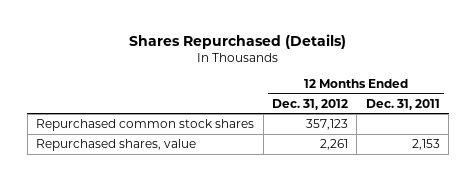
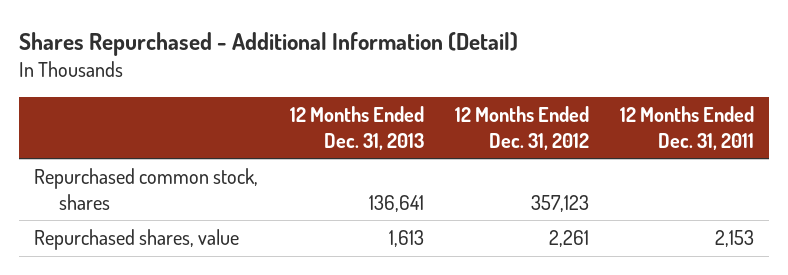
[129,33,347,49] Shares Repurchased (Details) -> [18,32,518,57] Shares Repurchased - Additional Information (Detail)
none -> [289,106,424,150] 12 Months Ended Dec. 31, 2013
[36,119,255,132] Repurchased common stock shares -> [34,168,259,210] Repurchased common stock, shares

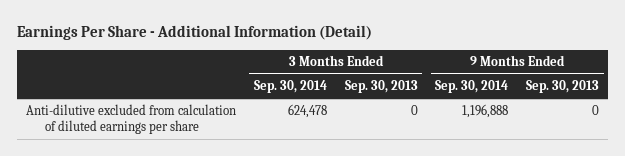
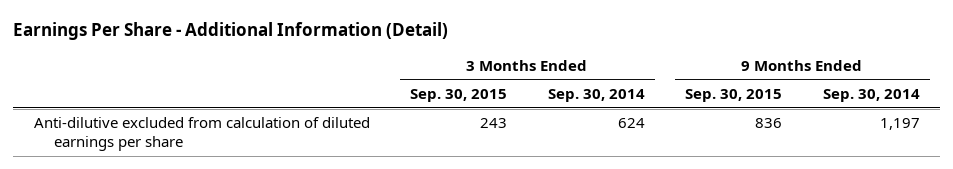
[344,80,418,94] Sep. 30, 2013 -> none
[526,80,600,94] Sep. 30, 2013 -> none
none -> [410,88,508,102] Sep. 30, 2015
none -> [685,88,783,102] Sep. 30, 2015
[287,104,327,119] 624,478 -> [617,118,645,129] 624
[462,104,509,119] 1,196,888 -> [879,118,920,131] 1,197

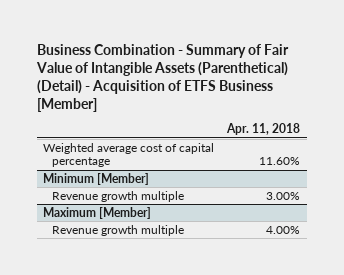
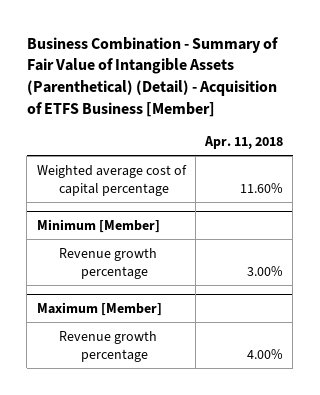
[51,190,184,202] Revenue growth multiple -> [58,247,157,279] Revenue growth percentage
[51,224,184,236] Revenue growth multiple -> [58,330,157,362] Revenue growth percentage

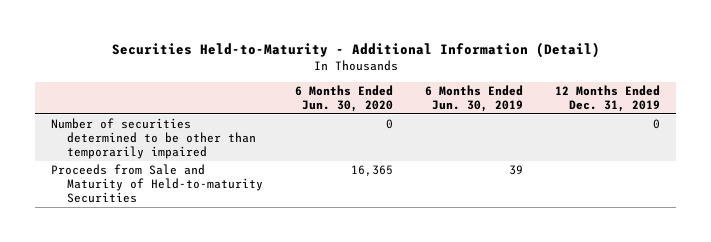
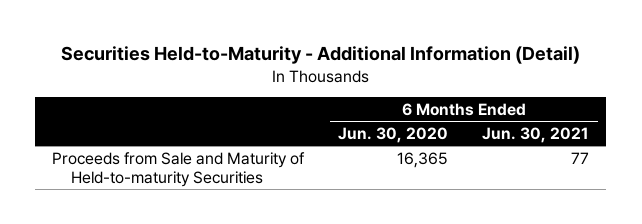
[424,85,523,112] 6 Months Ended Jun. 30, 2019 -> none
[554,85,660,112] 12 Months Ended Dec. 31, 2019 -> none
none -> [482,126,590,143] Jun. 30, 2021
[51,118,257,159] Number of securities determined to be other than temporarily impaired -> none

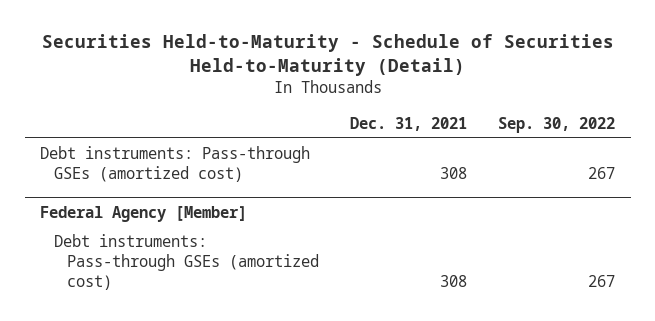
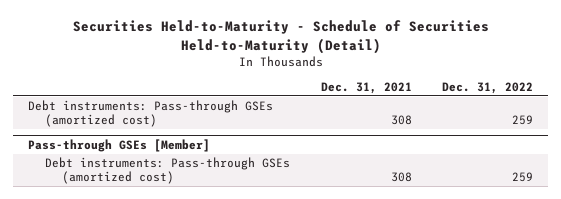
[498,116,616,133] Sep. 30, 2022 -> none
none -> [442,81,534,94] Dec. 31, 2022
[40,206,248,223] Federal Agency [Member] -> [28,139,211,153] Pass-through GSEs [Member]

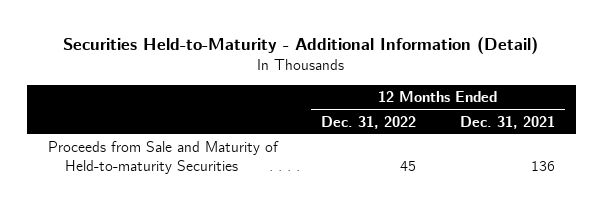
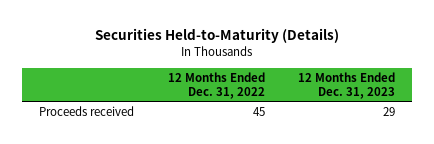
[63,37,539,55] Securities Held-to-Maturity - Additional Information (Detail) -> [95,28,340,44] Securities Held-to-Maturity (Details)
[459,115,555,129] Dec. 31, 2021 -> none
none -> [298,71,396,99] 12 Months Ended Dec. 31, 2023
[48,141,280,174] Proceeds from Sale and Maturity of Held-to-maturity Securities -> [38,106,134,117] Proceeds received

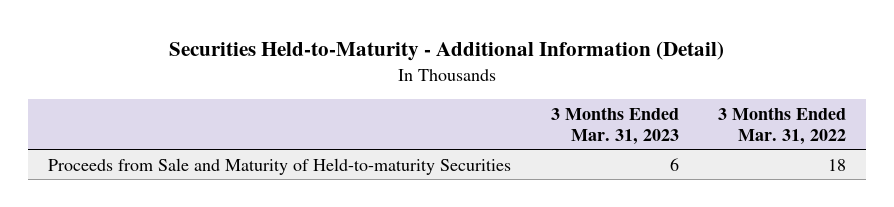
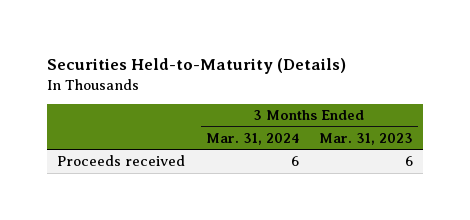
[169,41,725,62] Securities Held-to-Maturity - Additional Information (Detail) -> [47,57,347,74] Securities Held-to-Maturity (Details)
[718,106,847,145] 3 Months Ended Mar. 31, 2022 -> none
none -> [205,133,299,146] Mar. 31, 2024
[47,157,511,175] Proceeds from Sale and Maturity of Held-to-maturity Securities -> [57,155,186,167] Proceeds received

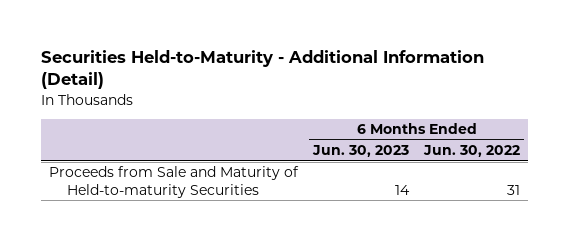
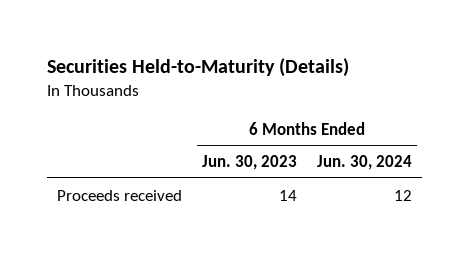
[41,50,485,90] Securities Held-to-Maturity - Additional Information (Detail) -> [46,58,349,78] Securities Held-to-Maturity (Details)
[423,145,521,158] Jun. 30, 2022 -> none
none -> [316,155,412,171] Jun. 30, 2024
[48,166,299,198] Proceeds from Sale and Maturity of Held-to-maturity Securities -> [56,189,182,201] Proceeds received

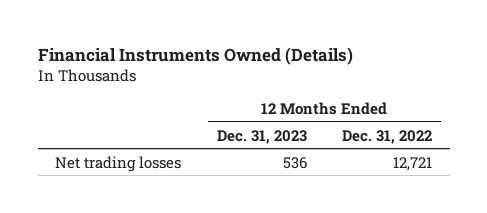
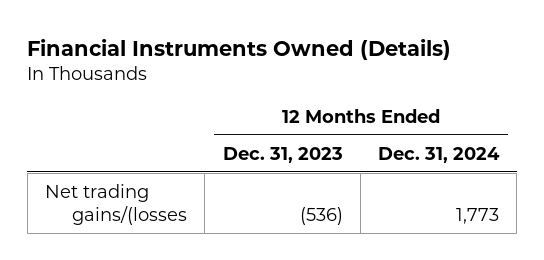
[342,129,433,144] Dec. 31, 2022 -> none
none -> [378,146,501,163] Dec. 31, 2024
[55,155,182,172] Net trading losses -> [45,183,187,226] Net trading gains/(losses
[282,156,307,169] 536 -> [299,207,343,226] (536)

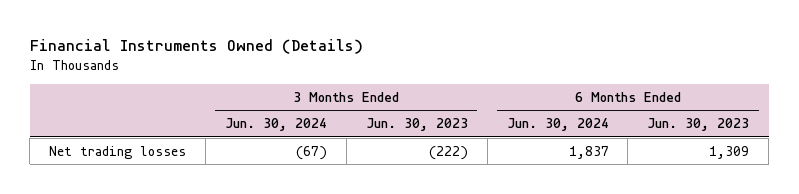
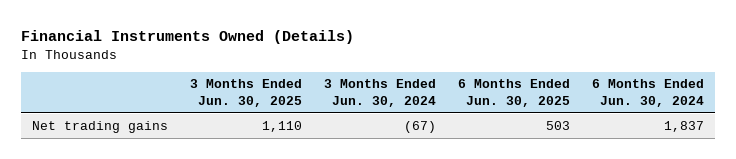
[365,118,468,132] Jun. 30, 2023 -> none
[647,118,750,132] Jun. 30, 2023 -> none
none -> [189,79,302,107] 3 Months Ended Jun. 30, 2025
none -> [457,79,570,107] 6 Months Ended Jun. 30, 2025
[49,145,187,159] Net trading losses -> [31,121,168,134] Net trading gains

